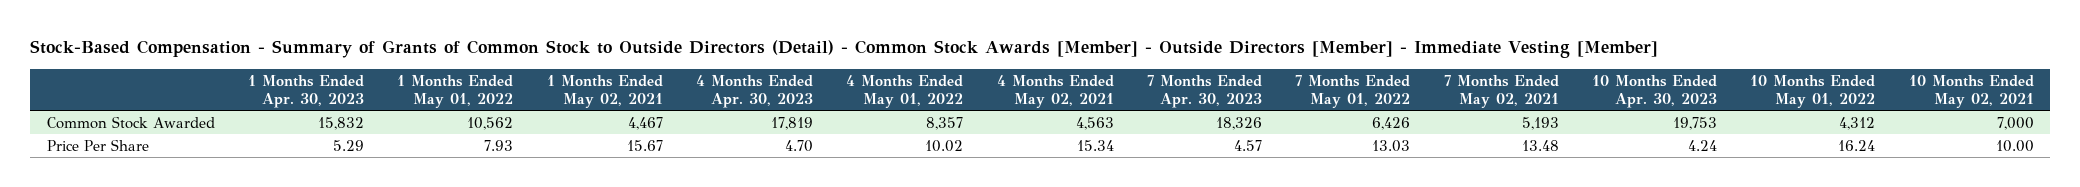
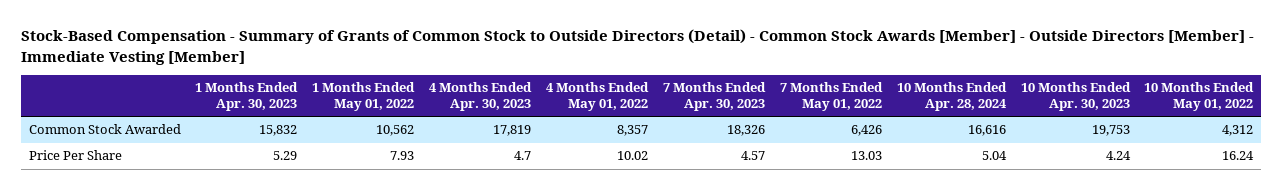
[546,74,663,108] 1 Months Ended May 02, 2021 -> none
[996,74,1114,108] 4 Months Ended May 02, 2021 -> none
[1443,74,1559,108] 7 Months Ended May 02, 2021 -> none
[1908,74,2034,108] 10 Months Ended May 02, 2021 -> none
none -> [896,82,1007,111] 10 Months Ended Apr. 28, 2024
[784,139,813,152] 4.70 -> [514,151,532,161] 4.7

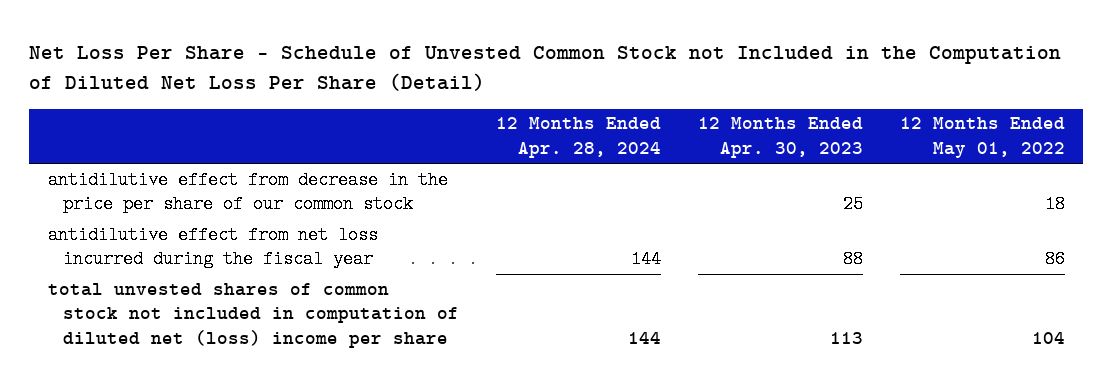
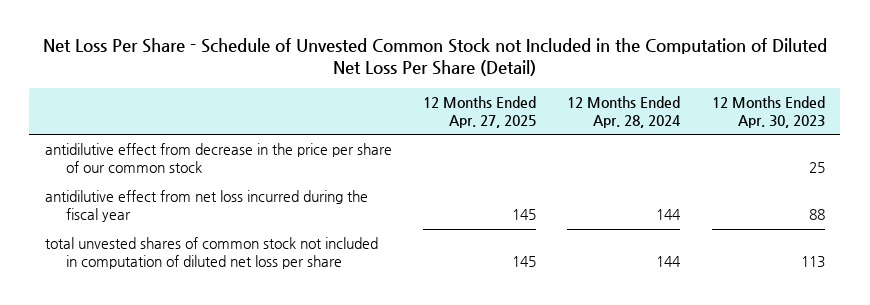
[899,117,1065,159] 12 Months Ended May 01, 2022 -> none
none -> [423,95,537,128] 12 Months Ended Apr. 27, 2025
[47,282,460,349] total unvested shares of common stock not included in computation of diluted net (loss) income per share -> [45,237,379,270] total unvested shares of common stock not included in computation of diluted net loss per share

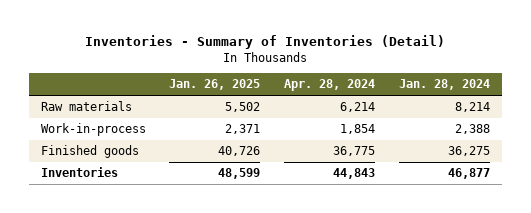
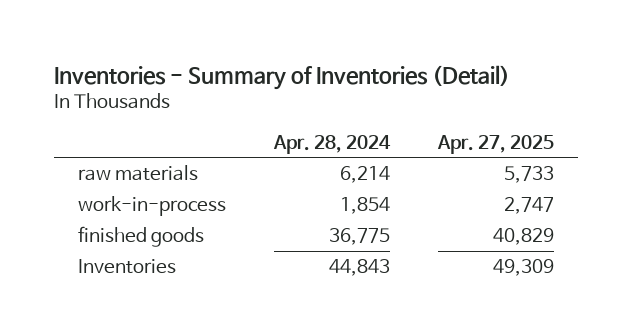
[169,79,261,91] Jan. 26, 2025 -> none
[399,79,491,91] Jan. 28, 2024 -> none
none -> [436,134,554,154] Apr. 27, 2025
[40,101,132,112] Raw materials -> [77,165,198,182] raw materials
[40,123,146,137] Work-in-process -> [77,196,226,217] work-in-process
[40,145,139,159] Finished goods -> [77,226,204,248] finished goods

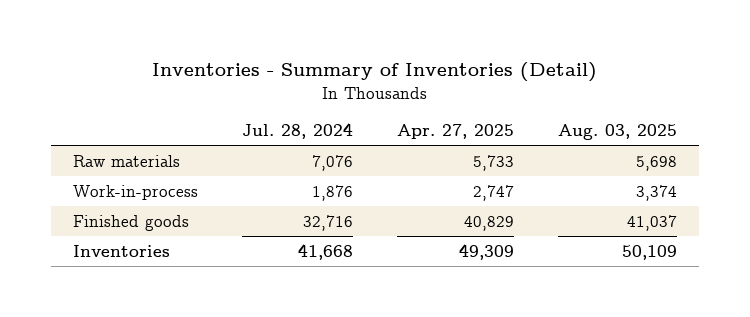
[272,134,391,154] Apr. 28, 2024 -> none
none -> [241,123,353,140] Jul. 28, 2024
none -> [558,124,678,141] Aug. 03, 2025
[77,165,198,182] raw materials -> [72,154,180,167] Raw materials
[77,196,226,217] work-in-process -> [72,184,198,200] Work-in-process
[77,226,204,248] finished goods -> [72,214,189,231] Finished goods

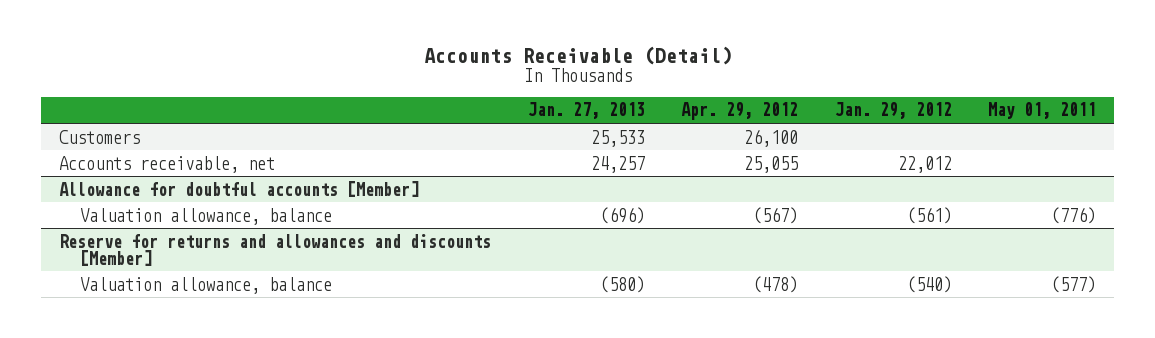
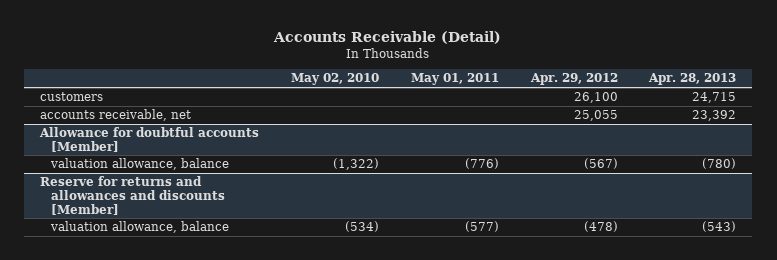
[527,102,645,120] Jan. 27, 2013 -> none
[834,102,952,120] Jan. 29, 2012 -> none
none -> [291,73,380,86] May 02, 2010
none -> [648,73,737,86] Apr. 28, 2013
[59,129,141,144] Customers -> [40,92,104,102] customers
[59,155,276,173] Accounts receivable, net -> [40,109,192,122] accounts receivable, net
[80,207,333,225] Valuation allowance, balance -> [49,158,229,171] valuation allowance, balance
[80,276,333,294] Valuation allowance, balance -> [49,221,229,234] valuation allowance, balance

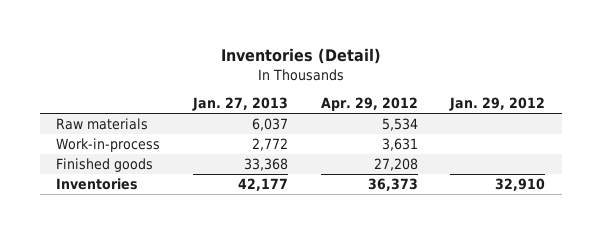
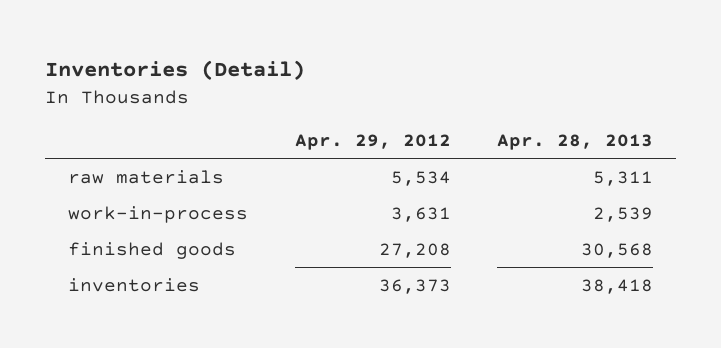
[192,97,289,112] Jan. 27, 2013 -> none
[449,97,546,112] Jan. 29, 2012 -> none
none -> [496,134,653,151] Apr. 28, 2013
[56,118,149,131] Raw materials -> [68,169,225,184] raw materials
[56,138,161,153] Work-in-process -> [68,205,249,223] work-in-process
[56,158,154,173] Finished goods -> [68,241,237,259] finished goods
[56,178,139,191] Inventories -> [68,277,201,292] inventories

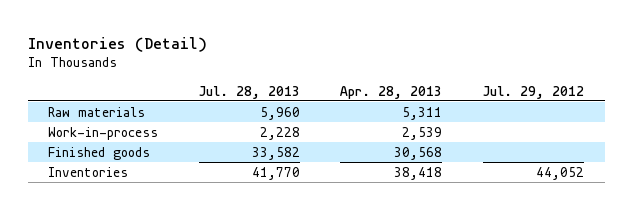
[294,134,451,151] Apr. 29, 2012 -> none
none -> [198,85,300,99] Jul. 28, 2013
none -> [483,85,585,99] Jul. 29, 2012
[68,169,225,184] raw materials -> [47,106,145,117] Raw materials
[68,205,249,223] work-in-process -> [47,126,158,140] Work-in-process
[68,241,237,259] finished goods -> [47,146,150,160] Finished goods
[68,277,201,292] inventories -> [47,166,128,177] Inventories

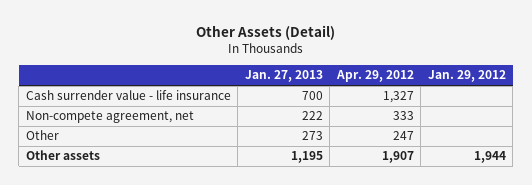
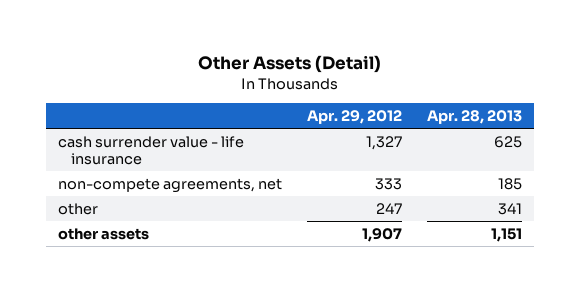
[244,70,323,83] Jan. 27, 2013 -> none
[427,70,506,83] Jan. 29, 2012 -> none
none -> [426,110,522,125] Apr. 28, 2013
[25,90,231,101] Cash surrender value - life insurance -> [58,135,245,166] cash surrender value - life insurance
[25,111,194,124] Non-compete agreement, net -> [58,177,283,193] non-compete agreements, net
[25,130,59,141] Other -> [58,202,99,215] other
[25,150,100,161] Other assets -> [58,227,150,240] other assets

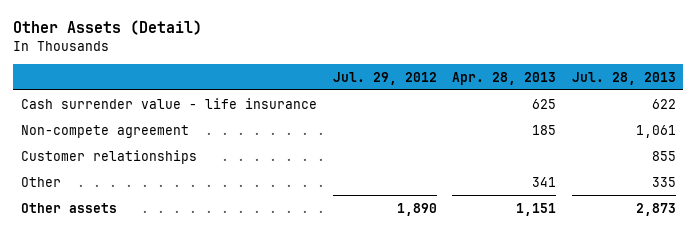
[307,110,403,125] Apr. 29, 2012 -> none
none -> [332,71,437,85] Jul. 29, 2012
none -> [571,71,676,85] Jul. 28, 2013
[58,135,245,166] cash surrender value - life insurance -> [21,97,318,109] Cash surrender value - life insurance
[58,177,283,193] non-compete agreements, net -> [21,124,190,138] Non-compete agreement
none -> [21,149,198,164] Customer relationships
[58,202,99,215] other -> [21,176,62,187] Other
[58,227,150,240] other assets -> [21,202,118,213] Other assets

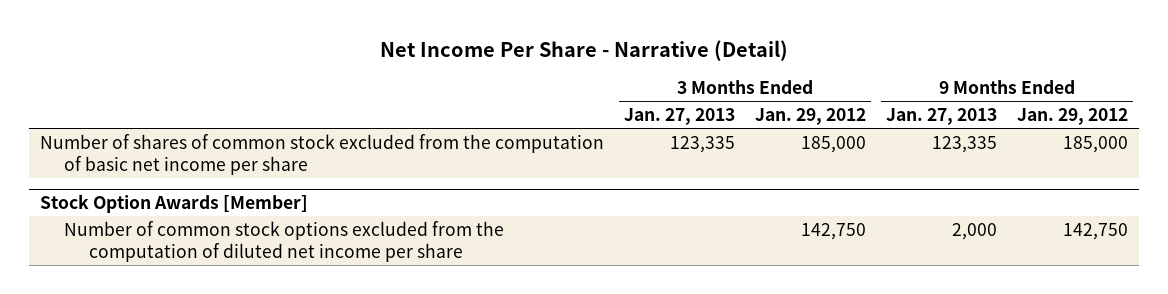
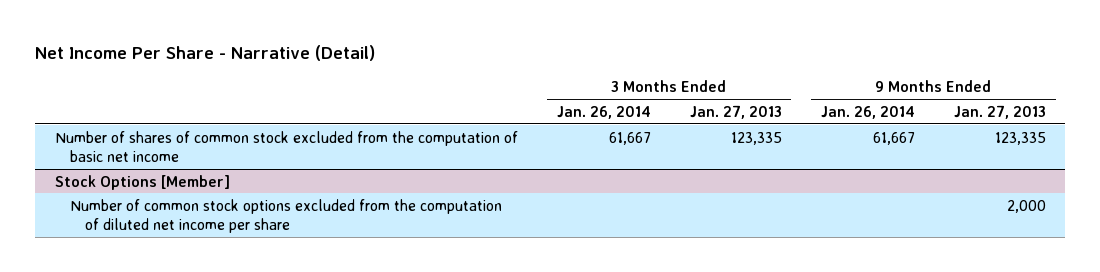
[755,108,867,126] Jan. 29, 2012 -> none
[1017,108,1129,126] Jan. 29, 2012 -> none
none -> [556,105,651,119] Jan. 26, 2014
none -> [820,105,915,119] Jan. 26, 2014
[39,133,604,175] Number of shares of common stock excluded from the computation of basic net income per share -> [54,130,518,162] Number of shares of common stock excluded from the computation of basic net income
[39,193,308,213] Stock Option Awards [Member] -> [54,174,230,190] Stock Options [Member]

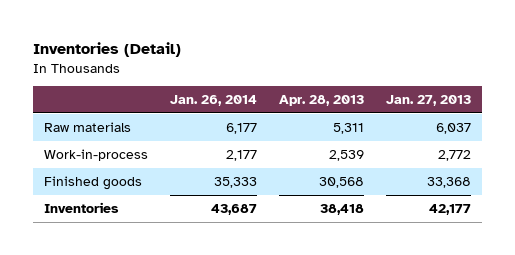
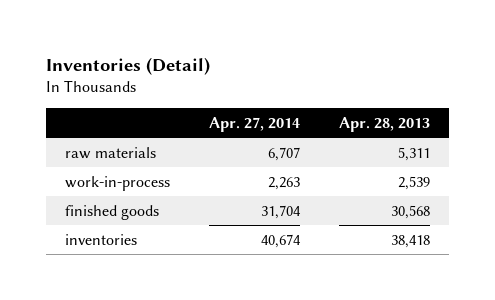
[170,95,258,107] Jan. 26, 2014 -> none
[385,95,471,107] Jan. 27, 2013 -> none
none -> [208,116,300,132] Apr. 27, 2014
[44,121,132,132] Raw materials -> [65,146,157,159] raw materials
[44,148,149,161] Work-in-process -> [65,175,171,191] work-in-process
[44,175,143,190] Finished goods -> [65,204,160,220] finished goods
[44,201,120,213] Inventories -> [65,233,138,245] inventories

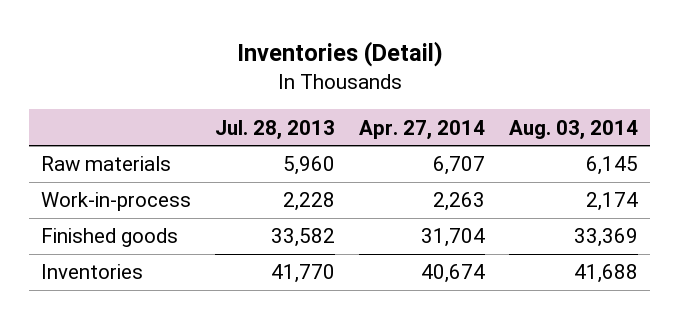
[338,116,430,132] Apr. 28, 2013 -> none
none -> [215,119,336,140] Jul. 28, 2013
none -> [509,119,639,140] Aug. 03, 2014
[65,146,157,159] raw materials -> [41,156,172,172] Raw materials
[65,175,171,191] work-in-process -> [41,192,192,212] Work-in-process
[65,204,160,220] finished goods -> [41,228,179,248] Finished goods
[65,233,138,245] inventories -> [41,264,144,280] Inventories

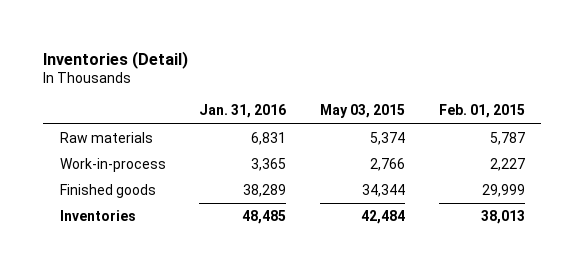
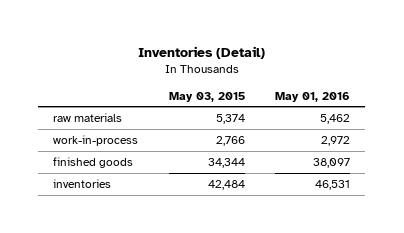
[199,104,287,119] Jan. 31, 2016 -> none
[438,104,525,119] Feb. 01, 2015 -> none
none -> [275,91,351,102] May 01, 2016
[59,132,153,144] Raw materials -> [53,112,123,122] raw materials
[59,158,166,173] Work-in-process -> [53,134,139,146] work-in-process
[59,184,156,199] Finished goods -> [53,156,134,168] finished goods
[59,210,136,222] Inventories -> [53,178,112,188] inventories

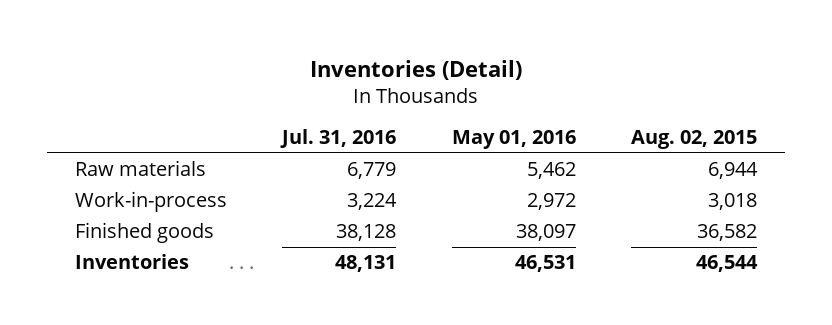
[168,91,245,102] May 03, 2015 -> none
none -> [280,129,397,149] Jul. 31, 2016
none -> [631,130,758,150] Aug. 02, 2015
[53,112,123,122] raw materials -> [74,160,206,177] Raw materials
[53,134,139,146] work-in-process -> [74,191,227,213] Work-in-process
[53,156,134,168] finished goods -> [74,222,214,244] Finished goods
[53,178,112,188] inventories -> [74,254,189,270] Inventories

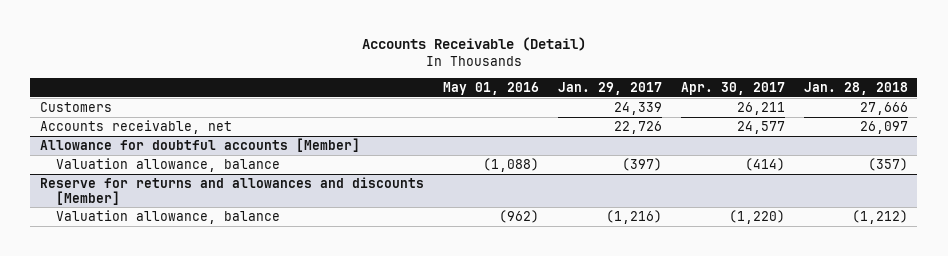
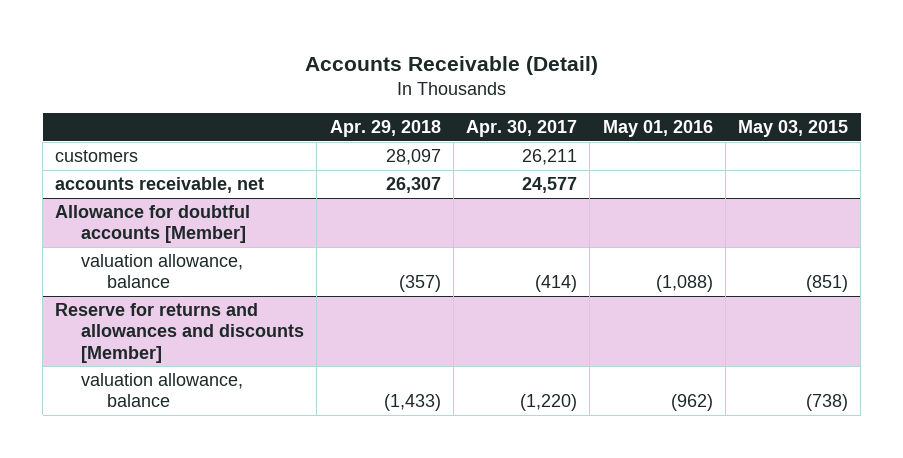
[557,82,662,96] Jan. 29, 2017 -> none
[803,82,908,96] Jan. 28, 2018 -> none
none -> [329,120,441,138] Apr. 29, 2018
none -> [738,120,849,138] May 03, 2015
[39,101,112,112] Customers -> [55,150,139,163] customers
[39,119,232,134] Accounts receivable, net -> [55,177,265,194] accounts receivable, net
[55,157,280,172] Valuation allowance, balance -> [81,254,244,289] valuation allowance, balance
[55,209,280,224] Valuation allowance, balance -> [81,373,244,408] valuation allowance, balance

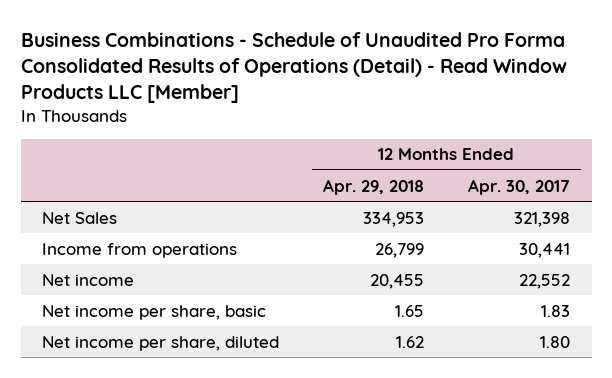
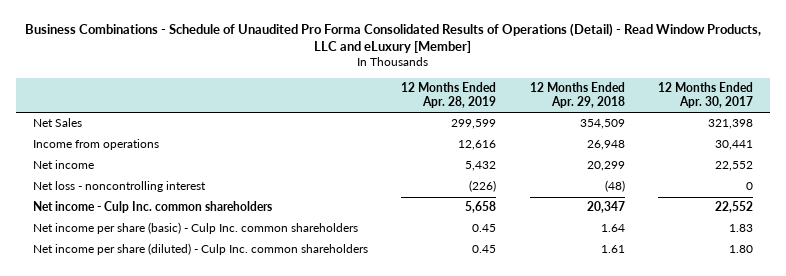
[20,31,567,104] Business Combinations - Schedule of Unaudited Pro Forma Consolidated Results of Operations (Detail) - Read Window Products LLC [Member] -> [24,22,761,54] Business Combinations - Schedule of Unaudited Pro Forma Consolidated Results of Operations (Detail) - Read Window Products, LLC and eLuxury [Member]
none -> [401,82,497,109] 12 Months Ended Apr. 28, 2019
[363,211,425,227] 334,953 -> [579,119,625,130] 354,509
[375,242,425,258] 26,799 -> [586,140,625,151] 26,948
[370,273,425,289] 20,455 -> [586,161,625,172] 20,299
none -> [32,181,206,193] Net loss - noncontrolling interest
none -> [32,201,272,214] Net income - Culp Inc. common shareholders
[42,304,267,320] Net income per share, basic -> [32,222,358,235] Net income per share (basic) - Culp Inc. common shareholders
[395,304,425,317] 1.65 -> [600,224,625,233] 1.64
[42,335,280,351] Net income per share, diluted -> [32,243,368,256] Net income per share (diluted) - Culp Inc. common shareholders
[396,335,425,348] 1.62 -> [600,245,625,254] 1.61

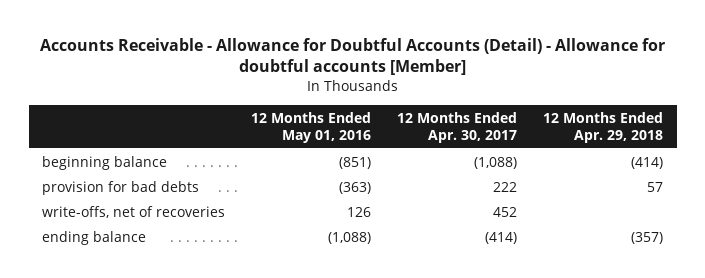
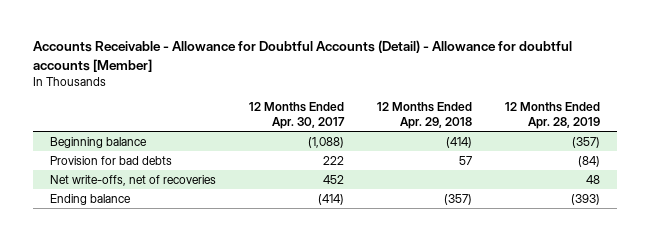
[251,112,372,144] 12 Months Ended May 01, 2016 -> none
none -> [505,102,601,130] 12 Months Ended Apr. 28, 2019
[41,155,167,170] beginning balance -> [49,136,147,148] Beginning balance
[41,180,199,195] provision for bad debts -> [49,155,172,165] Provision for bad debts
[41,205,225,218] write-offs, net of recoveries -> [49,174,216,186] Net write-offs, net of recoveries
[41,230,146,245] ending balance -> [49,193,131,205] Ending balance

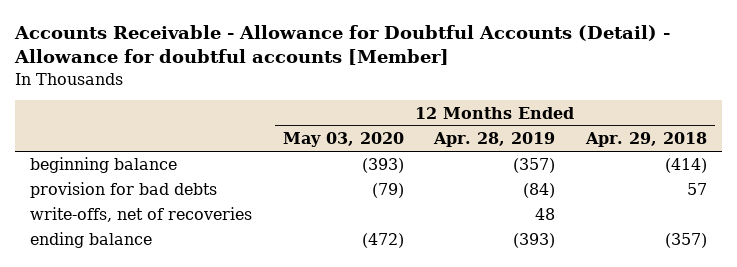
[248,102,345,130] 12 Months Ended Apr. 30, 2017 -> none
none -> [282,132,404,148] May 03, 2020
[49,136,147,148] Beginning balance -> [30,157,178,174] beginning balance
[49,155,172,165] Provision for bad debts -> [30,182,218,199] provision for bad debts
[49,174,216,186] Net write-offs, net of recoveries -> [30,207,253,223] write-offs, net of recoveries
[49,193,131,205] Ending balance -> [30,232,153,249] ending balance

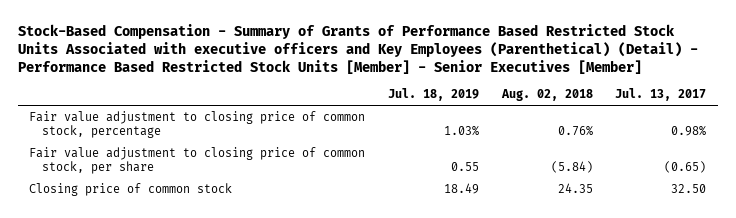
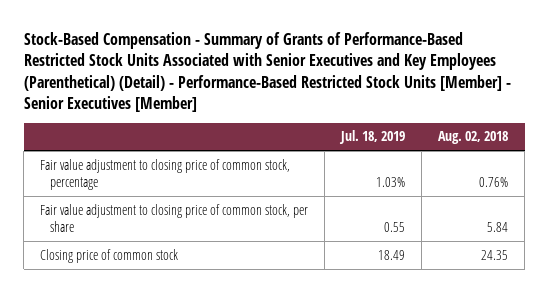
[17,23,698,74] Stock-Based Compensation - Summary of Grants of Performance Based Restricted Stock Units Associated with executive officers and Key Employees (Parenthetical) (Detail) - Performance Based Restricted Stock Units [Member] - Senior Executives [Member] -> [23,32,511,113] Stock-Based Compensation - Summary of Grants of Performance-Based Restricted Stock Units Associated with Senior Executives and Key Employees (Parenthetical) (Detail) - Performance-Based Restricted Stock Units [Member] - Senior Executives [Member]
[615,88,707,102] Jul. 13, 2017 -> none
[550,161,593,174] (5.84) -> [487,221,509,232] 5.84

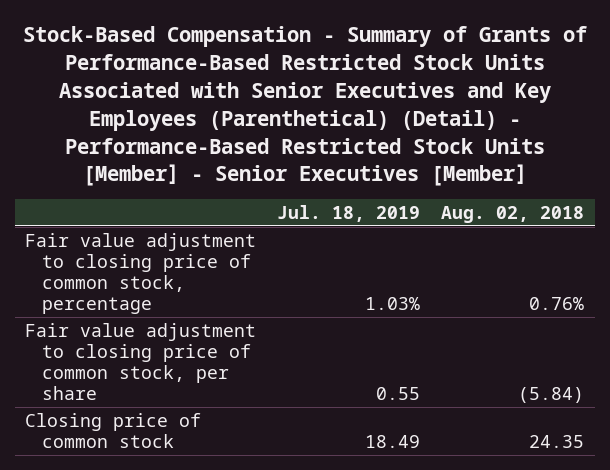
[487,221,509,232] 5.84 -> [518,387,585,404] (5.84)

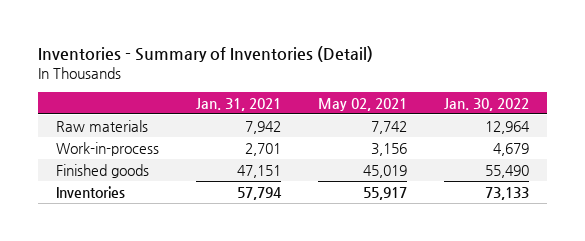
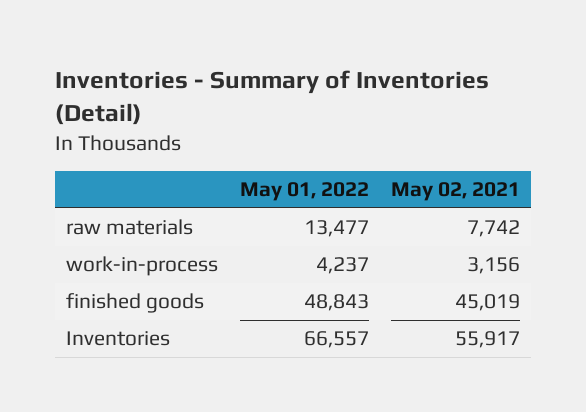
[196,97,282,111] Jan. 31, 2021 -> none
[443,97,529,111] Jan. 30, 2022 -> none
none -> [240,182,370,202] May 01, 2022
[56,119,149,132] Raw materials -> [66,219,194,236] raw materials
[56,141,160,156] Work-in-process -> [66,256,219,277] work-in-process
[56,163,150,178] Finished goods -> [66,293,205,314] finished goods

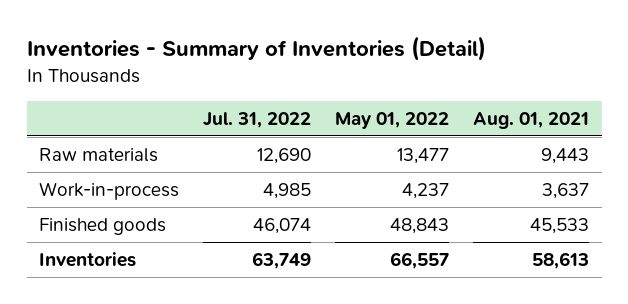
[391,182,521,202] May 02, 2021 -> none
none -> [202,111,311,128] Jul. 31, 2022
none -> [473,111,590,129] Aug. 01, 2021
[66,219,194,236] raw materials -> [38,148,158,163] Raw materials
[66,256,219,277] work-in-process -> [38,182,179,201] Work-in-process
[66,293,205,314] finished goods -> [38,218,166,236] Finished goods

